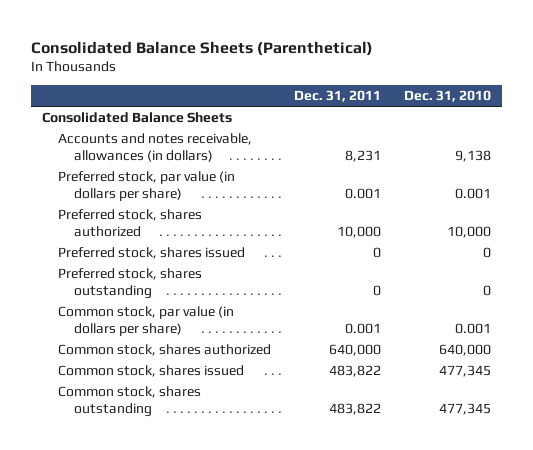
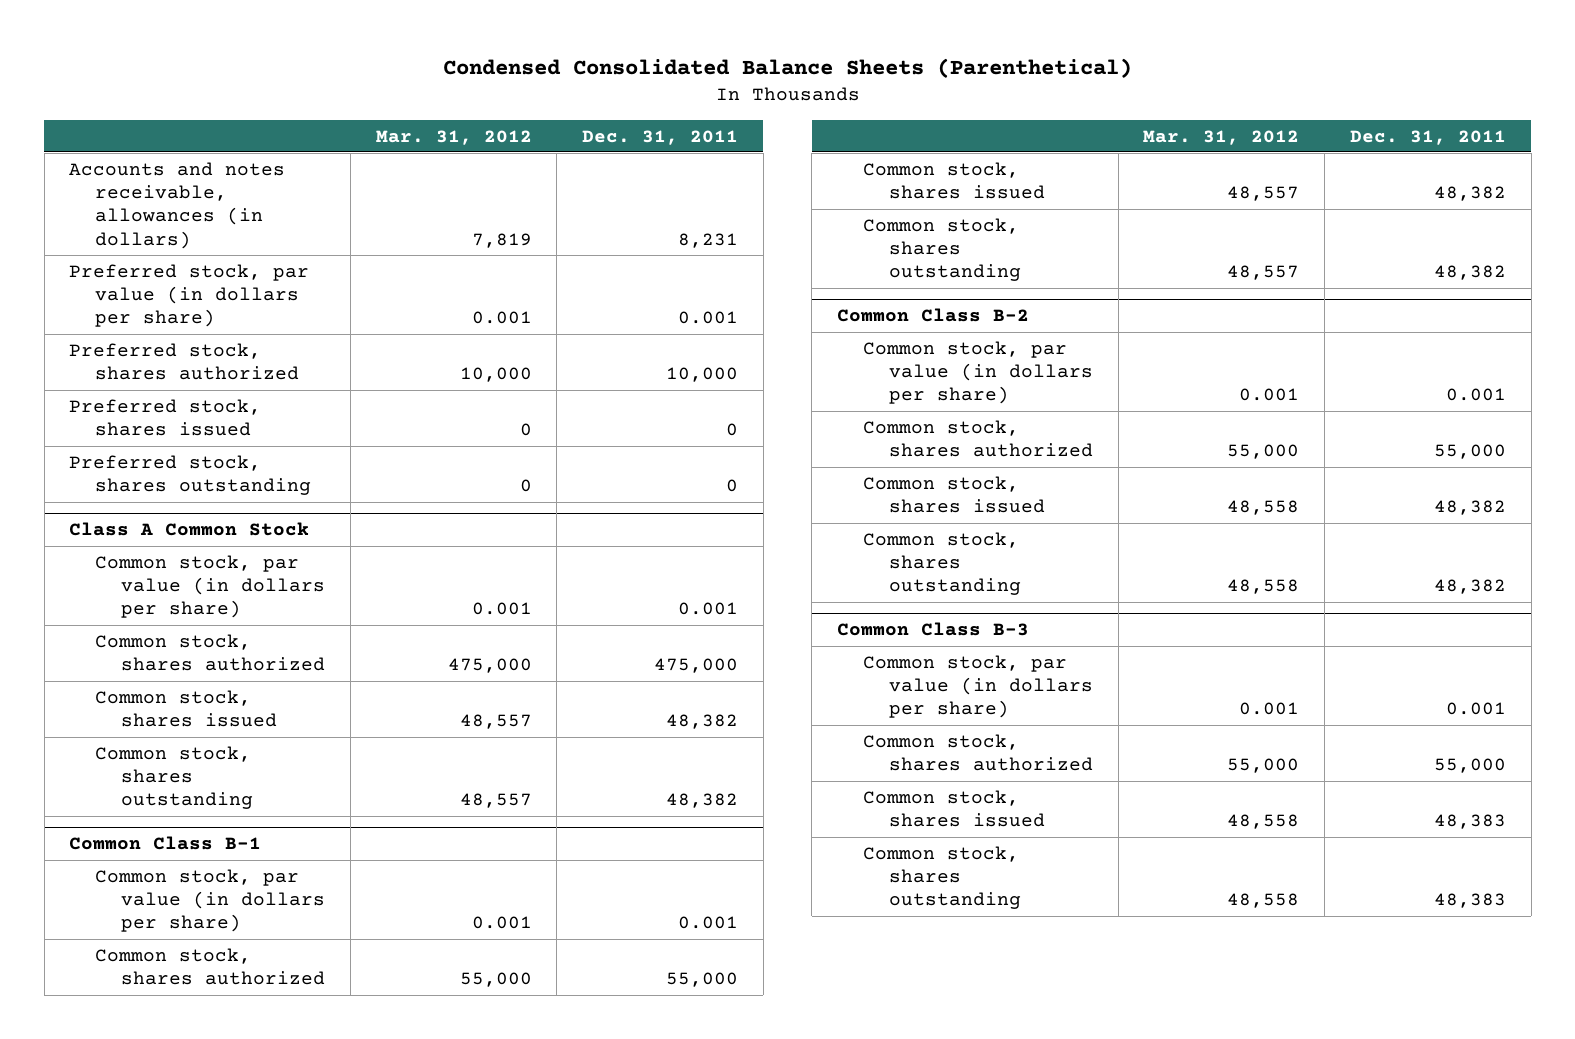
[30,40,373,56] Consolidated Balance Sheets (Parenthetical) -> [442,58,1132,79] Condensed Consolidated Balance Sheets (Parenthetical)
[403,90,491,103] Dec. 31, 2010 -> none
none -> [375,129,532,145] Mar. 31, 2012
[42,112,233,124] Consolidated Balance Sheets -> none
none -> [69,522,310,537] Class A Common Stock
[328,344,381,357] 640,000 -> [654,658,739,674] 475,000
[328,365,381,378] 483,822 -> [666,714,739,730] 48,382
[328,403,381,416] 483,822 -> [666,793,739,809] 48,382
none -> [69,836,262,851] Common Class B-1
none -> [95,868,325,933] Common stock, par value (in dollars per share)
none -> [95,947,325,986] Common stock, shares authorized
none -> [862,161,1045,200] Common stock, shares issued
none -> [862,217,1021,282] Common stock, shares outstanding
none -> [837,308,1030,323] Common Class B-2
none -> [862,340,1093,405] Common stock, par value (in dollars per share)
none -> [862,419,1093,458] Common stock, shares authorized
none -> [862,475,1045,514] Common stock, shares issued
none -> [862,531,1021,596] Common stock, shares outstanding
none -> [837,622,1030,637] Common Class B-3
none -> [862,654,1093,719] Common stock, par value (in dollars per share)
none -> [862,733,1093,772] Common stock, shares authorized
none -> [862,789,1045,828] Common stock, shares issued
none -> [862,845,1021,910] Common stock, shares outstanding

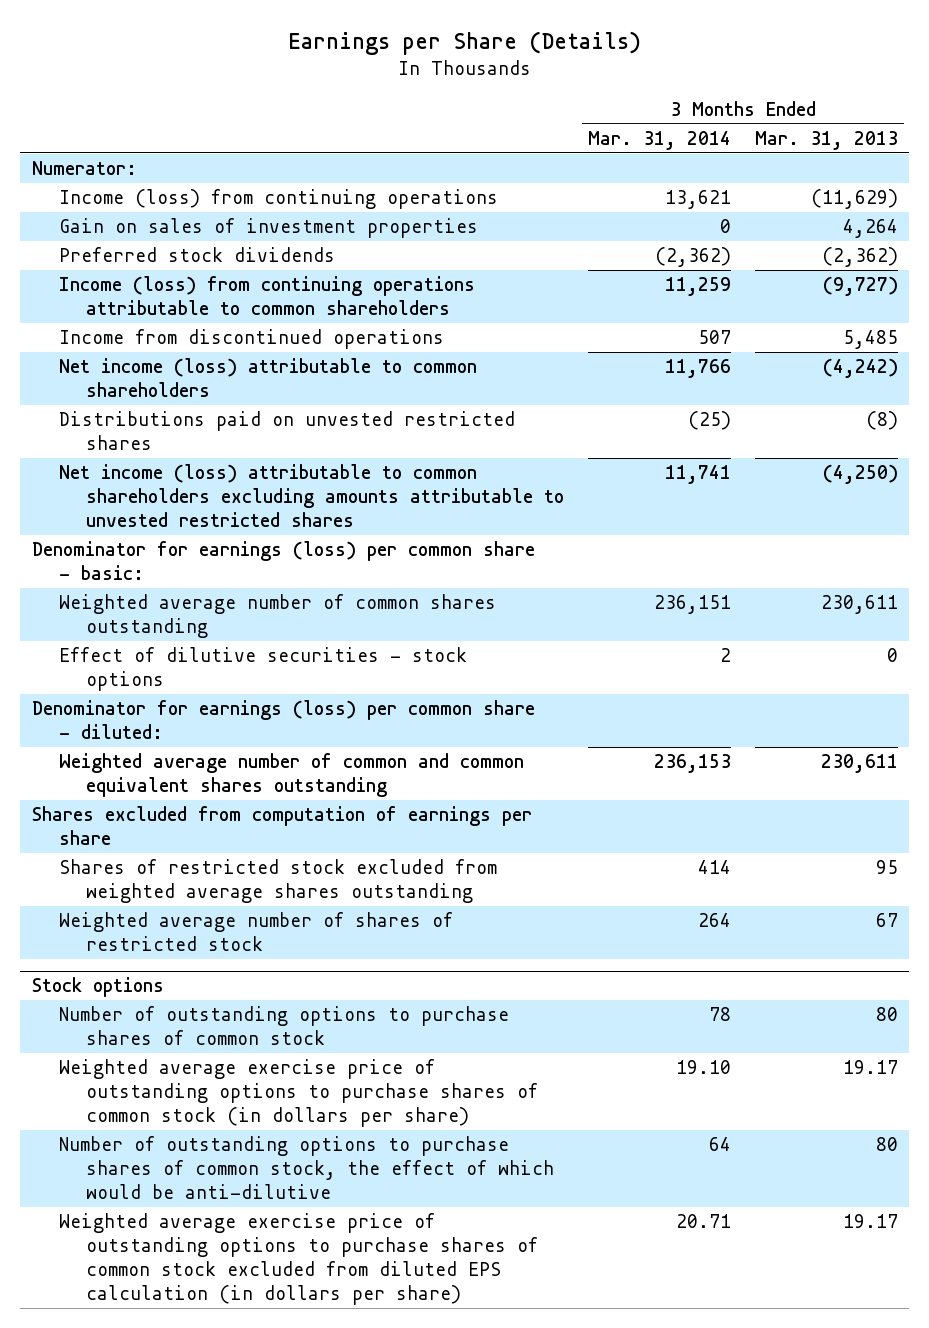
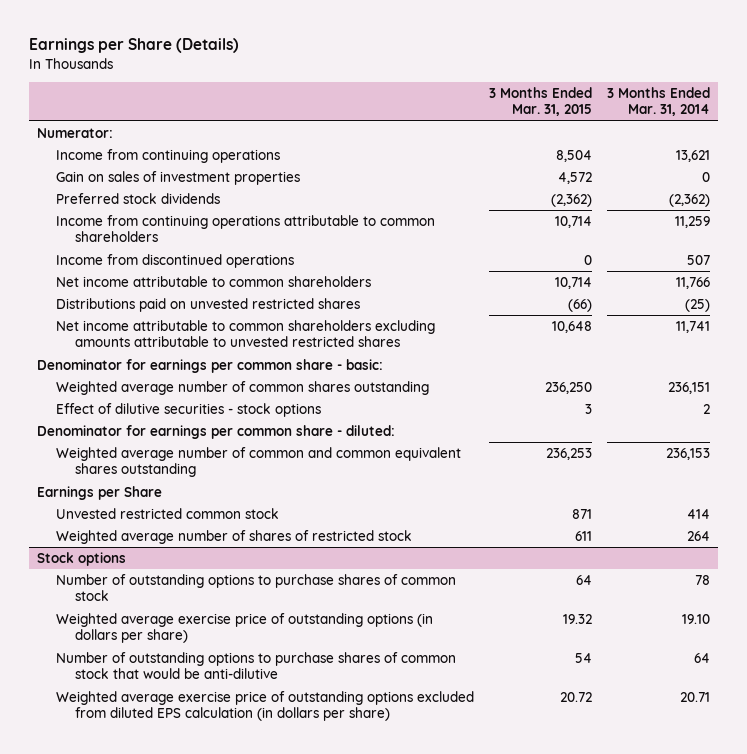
[754,130,898,150] Mar. 31, 2013 -> none
none -> [489,87,593,117] 3 Months Ended Mar. 31, 2015
[58,189,498,210] Income (loss) from continuing operations -> [55,149,280,164] Income from continuing operations
[58,276,475,316] Income (loss) from continuing operations attributable to common shareholders -> [55,215,435,243] Income from continuing operations attributable to common shareholders
[58,358,477,398] Net income (loss) attributable to common shareholders -> [55,276,371,288] Net income attributable to common shareholders
[58,464,564,528] Net income (loss) attributable to common shareholders excluding amounts attributable to unvested restricted shares -> [55,320,435,348] Net income attributable to common shareholders excluding amounts attributable to unvested restricted shares
[31,541,535,581] Denominator for earnings (loss) per common share - basic: -> [37,359,384,374] Denominator for earnings per common share - basic:
[31,700,535,740] Denominator for earnings (loss) per common share - diluted: -> [37,425,396,440] Denominator for earnings per common share - diluted:
[31,806,532,846] Shares excluded from computation of earnings per share -> [37,486,163,501] Earnings per Share
[58,859,497,904] Shares of restricted stock excluded from weighted average shares outstanding -> [55,508,279,520] Unvested restricted common stock
[58,1059,538,1128] Weighted average exercise price of outstanding options to purchase shares of common stock (in dollars per share) -> [55,613,433,644] Weighted average exercise price of outstanding options (in dollars per share)
[58,1136,554,1200] Number of outstanding options to purchase shares of common stock, the effect of which would be anti-dilutive -> [55,652,456,680] Number of outstanding options to purchase shares of common stock that would be anti-dilutive
[58,1213,538,1306] Weighted average exercise price of outstanding options to purchase shares of common stock excluded from diluted EPS calculation (in dollars per share) -> [55,691,474,722] Weighted average exercise price of outstanding options excluded from diluted EPS calculation (in dollars per share)

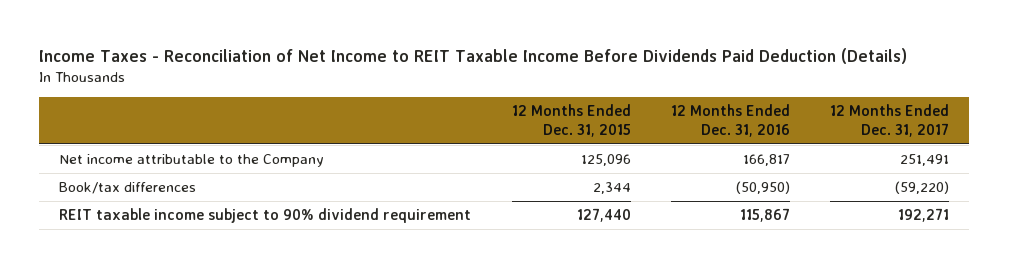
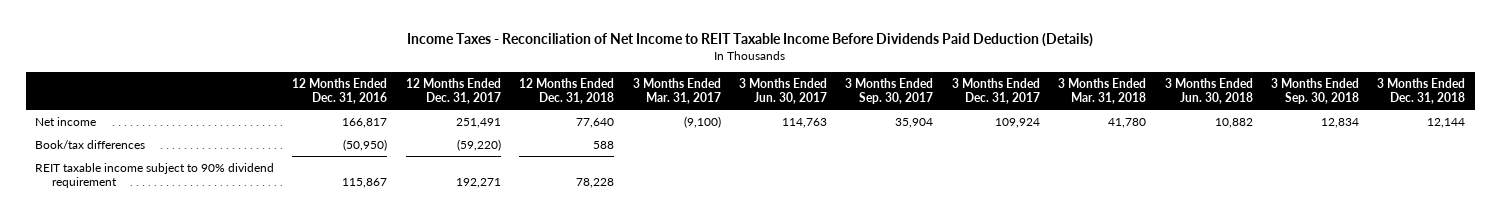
[511,104,631,137] 12 Months Ended Dec. 31, 2015 -> none
none -> [519,77,615,104] 12 Months Ended Dec. 31, 2018
none -> [632,77,721,104] 3 Months Ended Mar. 31, 2017
none -> [738,77,827,104] 3 Months Ended Jun. 30, 2017
none -> [845,77,934,104] 3 Months Ended Sep. 30, 2017
none -> [951,77,1040,104] 3 Months Ended Dec. 31, 2017
none -> [1058,77,1147,104] 3 Months Ended Mar. 31, 2018
none -> [1164,77,1253,104] 3 Months Ended Jun. 30, 2018
none -> [1270,77,1359,104] 3 Months Ended Sep. 30, 2018
none -> [1377,77,1466,104] 3 Months Ended Dec. 31, 2018
[59,154,325,168] Net income attributable to the Company -> [34,116,96,126] Net income

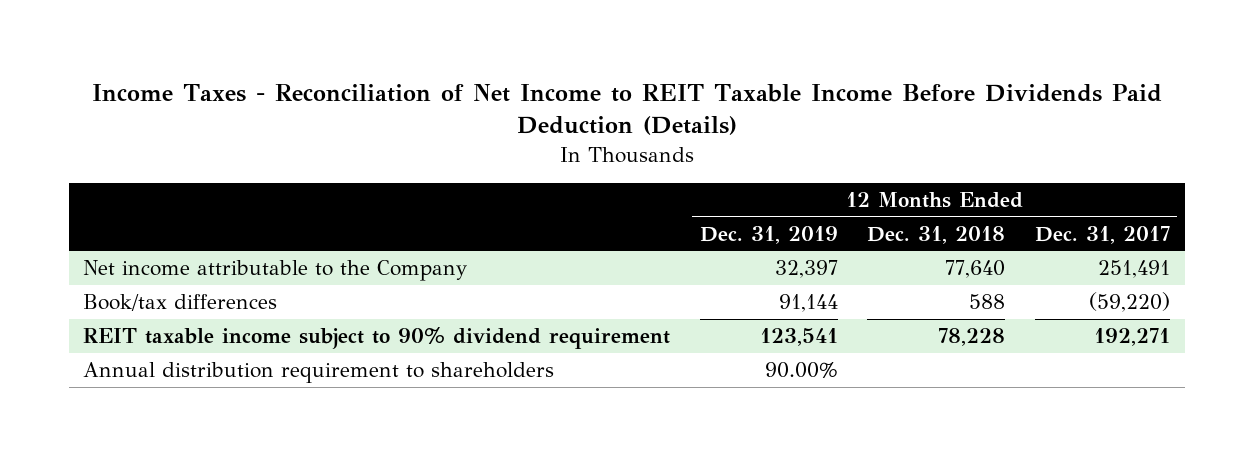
[292,77,388,104] 12 Months Ended Dec. 31, 2016 -> none
[632,77,721,104] 3 Months Ended Mar. 31, 2017 -> none
[738,77,827,104] 3 Months Ended Jun. 30, 2017 -> none
[845,77,934,104] 3 Months Ended Sep. 30, 2017 -> none
[951,77,1040,104] 3 Months Ended Dec. 31, 2017 -> none
[1058,77,1147,104] 3 Months Ended Mar. 31, 2018 -> none
[1164,77,1253,104] 3 Months Ended Jun. 30, 2018 -> none
[1270,77,1359,104] 3 Months Ended Sep. 30, 2018 -> none
[1377,77,1466,104] 3 Months Ended Dec. 31, 2018 -> none
none -> [699,225,838,244] Dec. 31, 2019
[34,116,96,126] Net income -> [83,260,468,282] Net income attributable to the Company
none -> [83,362,555,384] Annual distribution requirement to shareholders

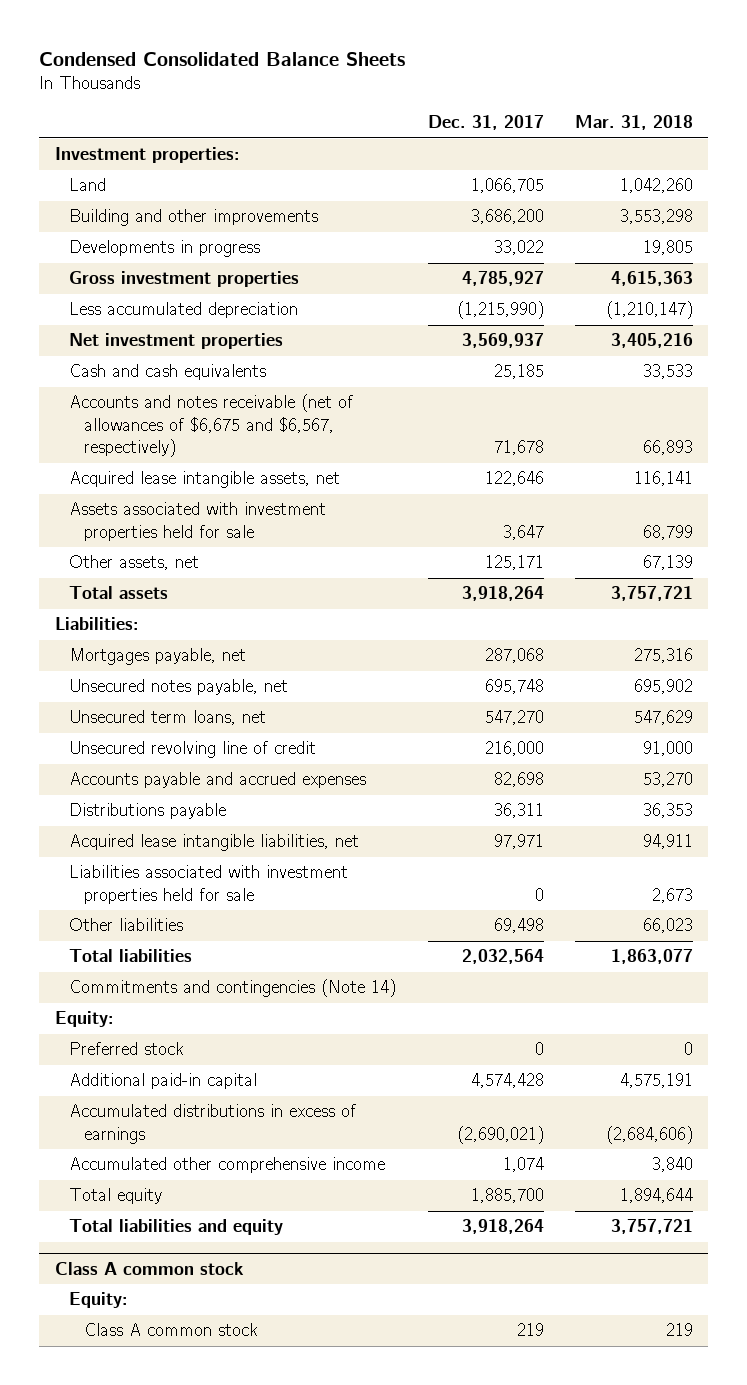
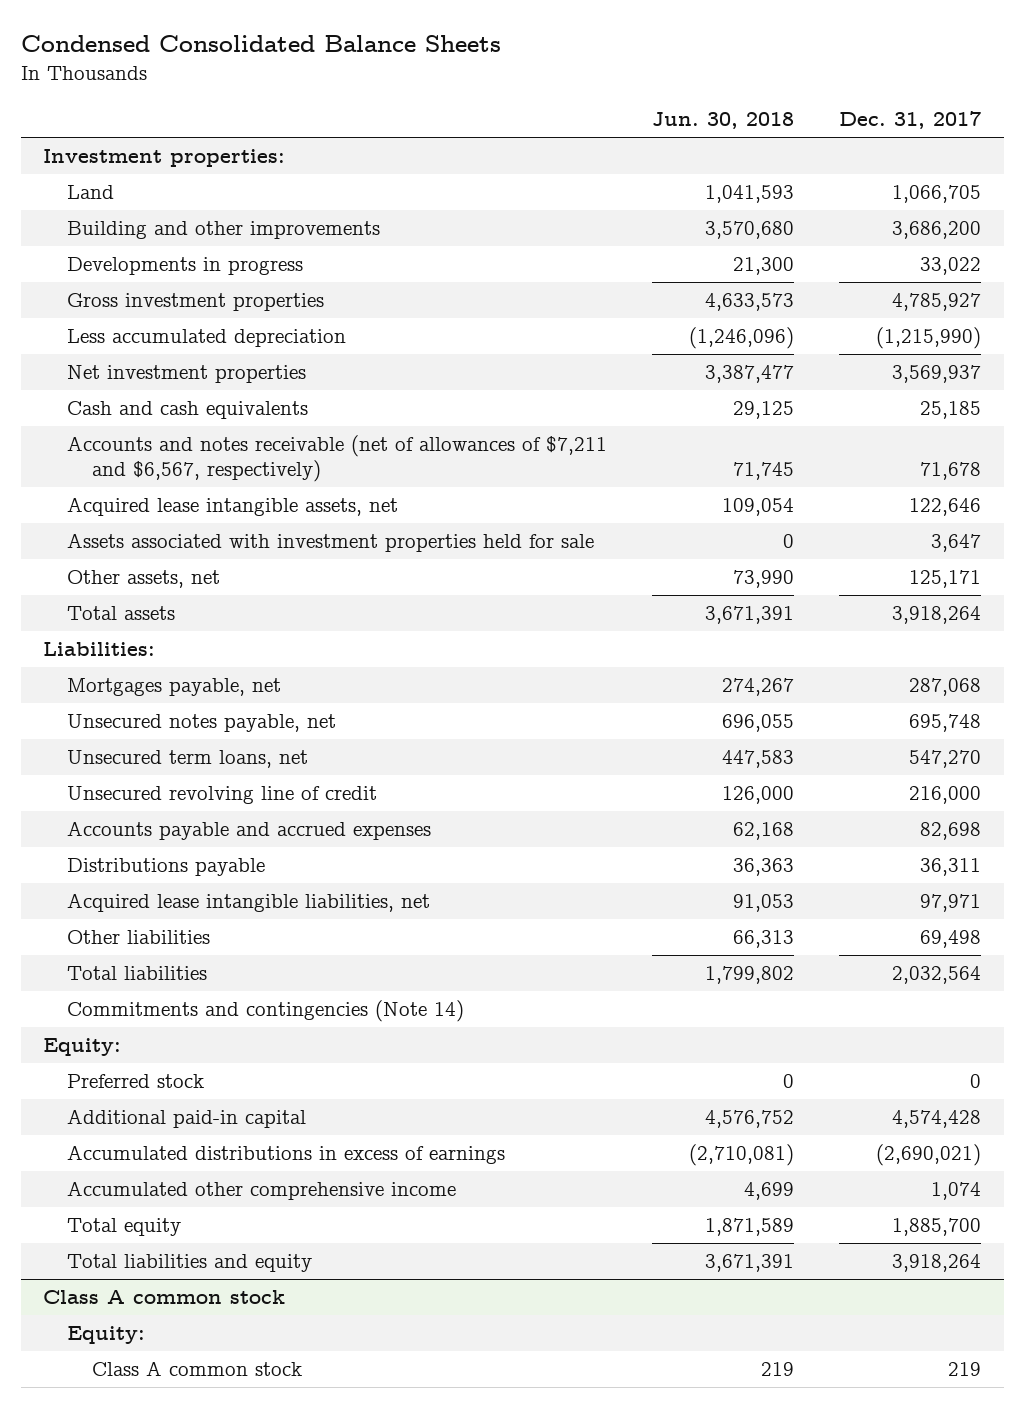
[574,115,693,131] Mar. 31, 2018 -> none
none -> [652,111,795,129] Jun. 30, 2018
[69,394,354,458] Accounts and notes receivable (net of allowances of $6,675 and $6,567, respectively) -> [67,435,608,483] Accounts and notes receivable (net of allowances of $7,211 and $6,567, respectively)
[69,865,349,904] Liabilities associated with investment properties held for sale -> none

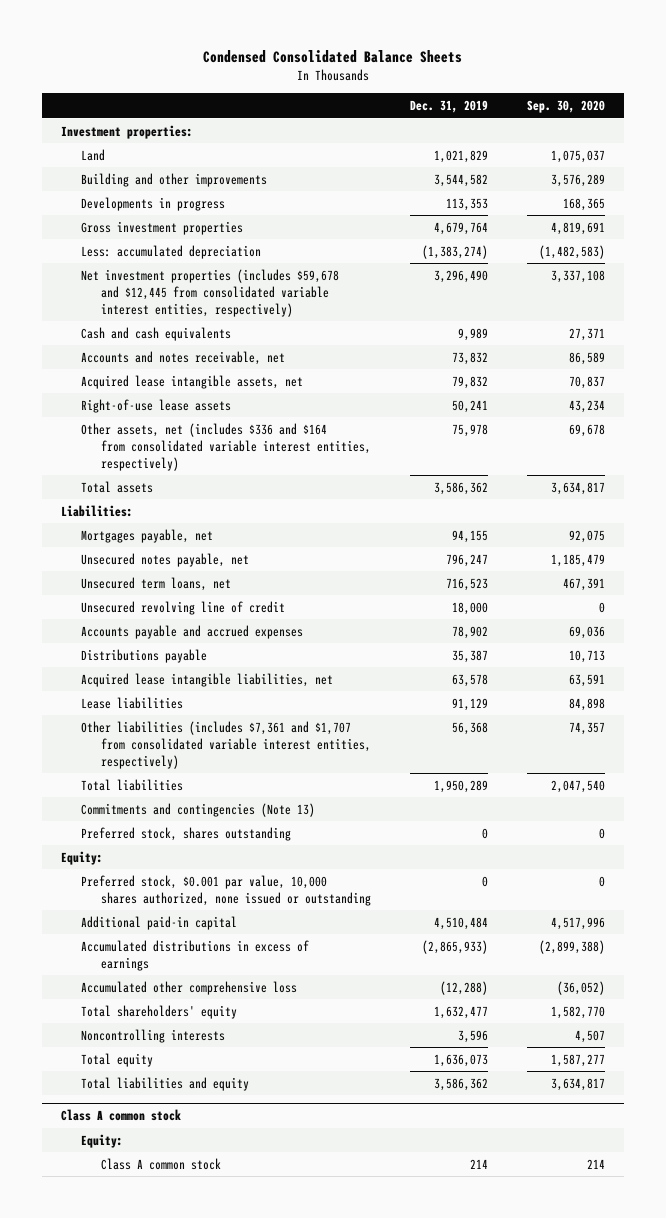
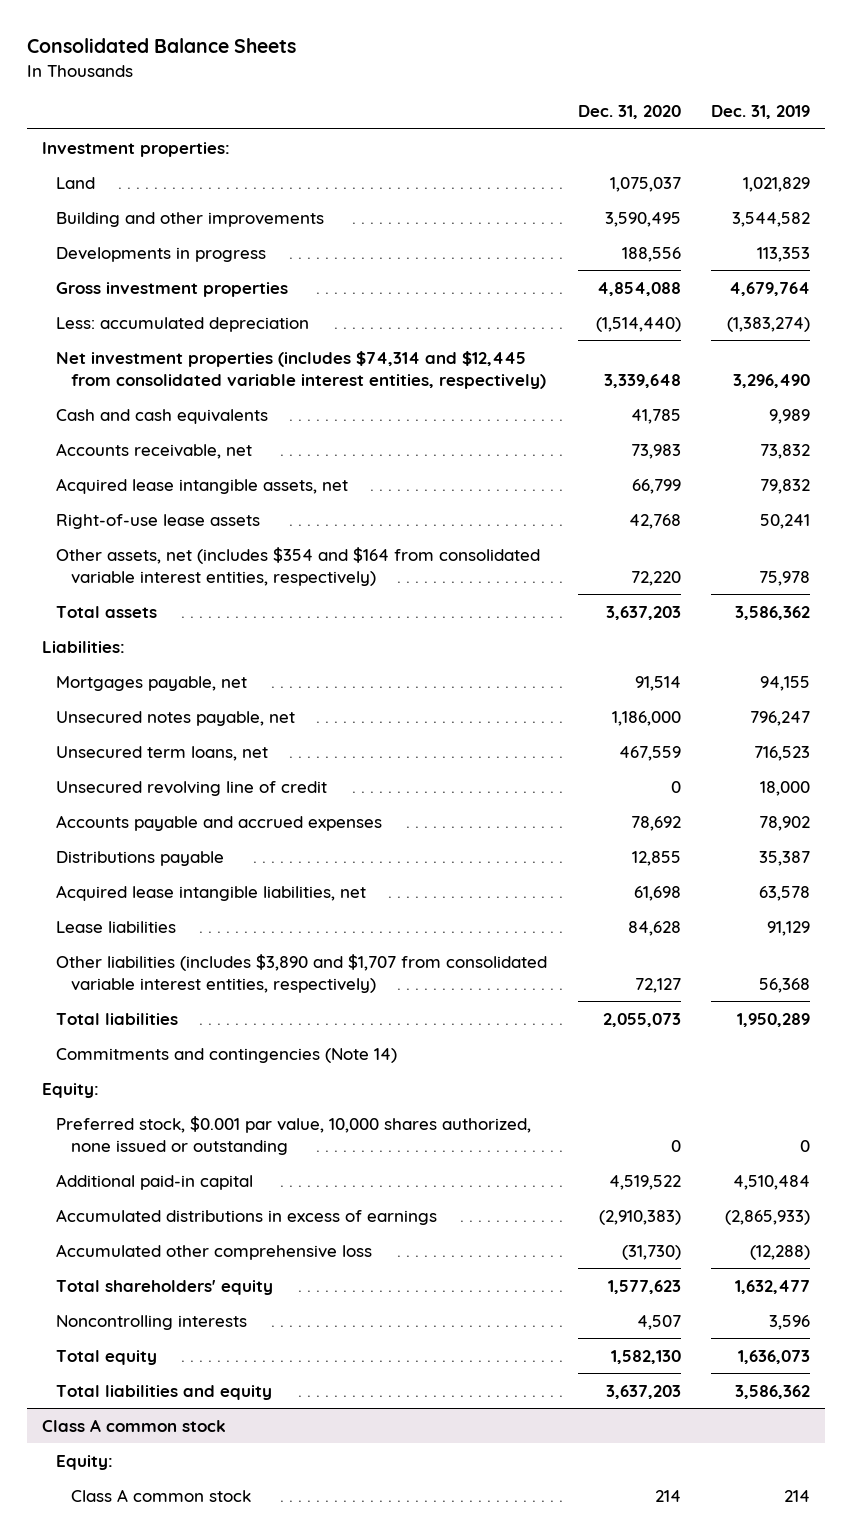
[202,50,462,64] Condensed Consolidated Balance Sheets -> [26,38,296,54] Consolidated Balance Sheets
[526,99,605,113] Sep. 30, 2020 -> none
none -> [577,105,681,120] Dec. 31, 2020
[81,268,340,317] Net investment properties (includes $59,678 and $12,445 from consolidated variable interest entities, respectively) -> [56,350,546,389] Net investment properties (includes $74,314 and $12,445 from consolidated variable interest entities, respectively)
[81,350,286,365] Accounts and notes receivable, net -> [56,442,253,459] Accounts receivable, net
[81,422,372,471] Other assets, net (includes $336 and $164 from consolidated variable interest entities, respectively) -> [56,546,541,586] Other assets, net (includes $354 and $164 from consolidated variable interest entities, respectively)
[81,720,372,769] Other liabilities (includes $7,361 and $1,707 from consolidated variable interest entities, respectively) -> [56,953,548,993] Other liabilities (includes $3,890 and $1,707 from consolidated variable interest entities, respectively)
[81,826,292,841] Preferred stock, shares outstanding -> none
[81,802,316,817] Commitments and contingencies (Note 13) -> [56,1047,398,1063] Commitments and contingencies (Note 14)

